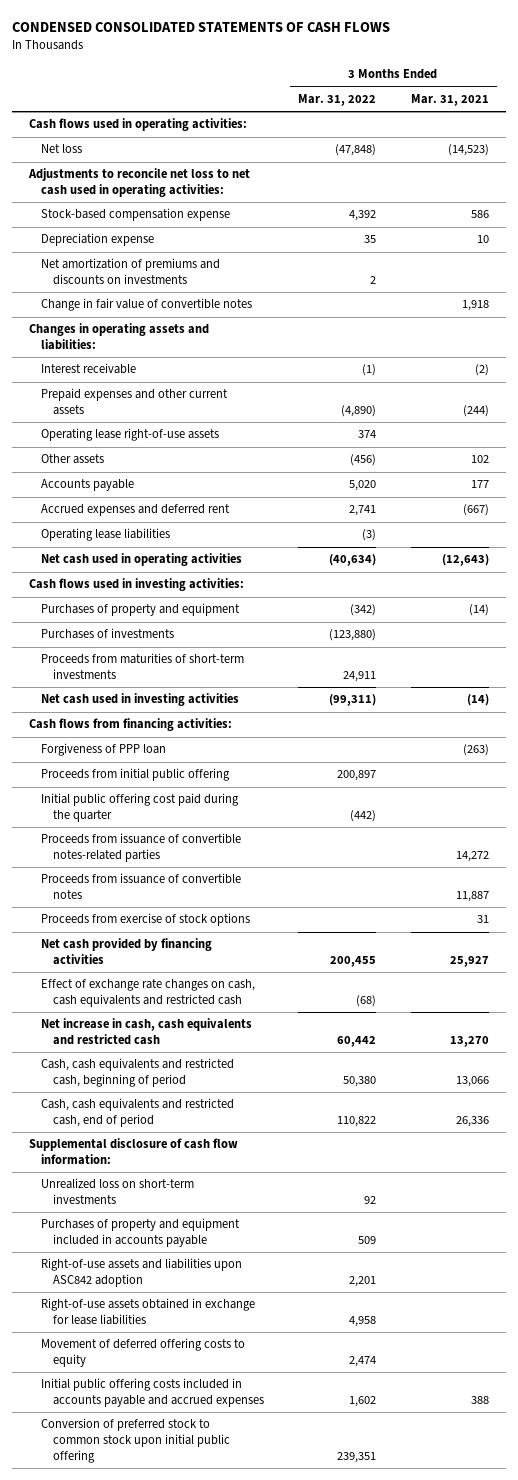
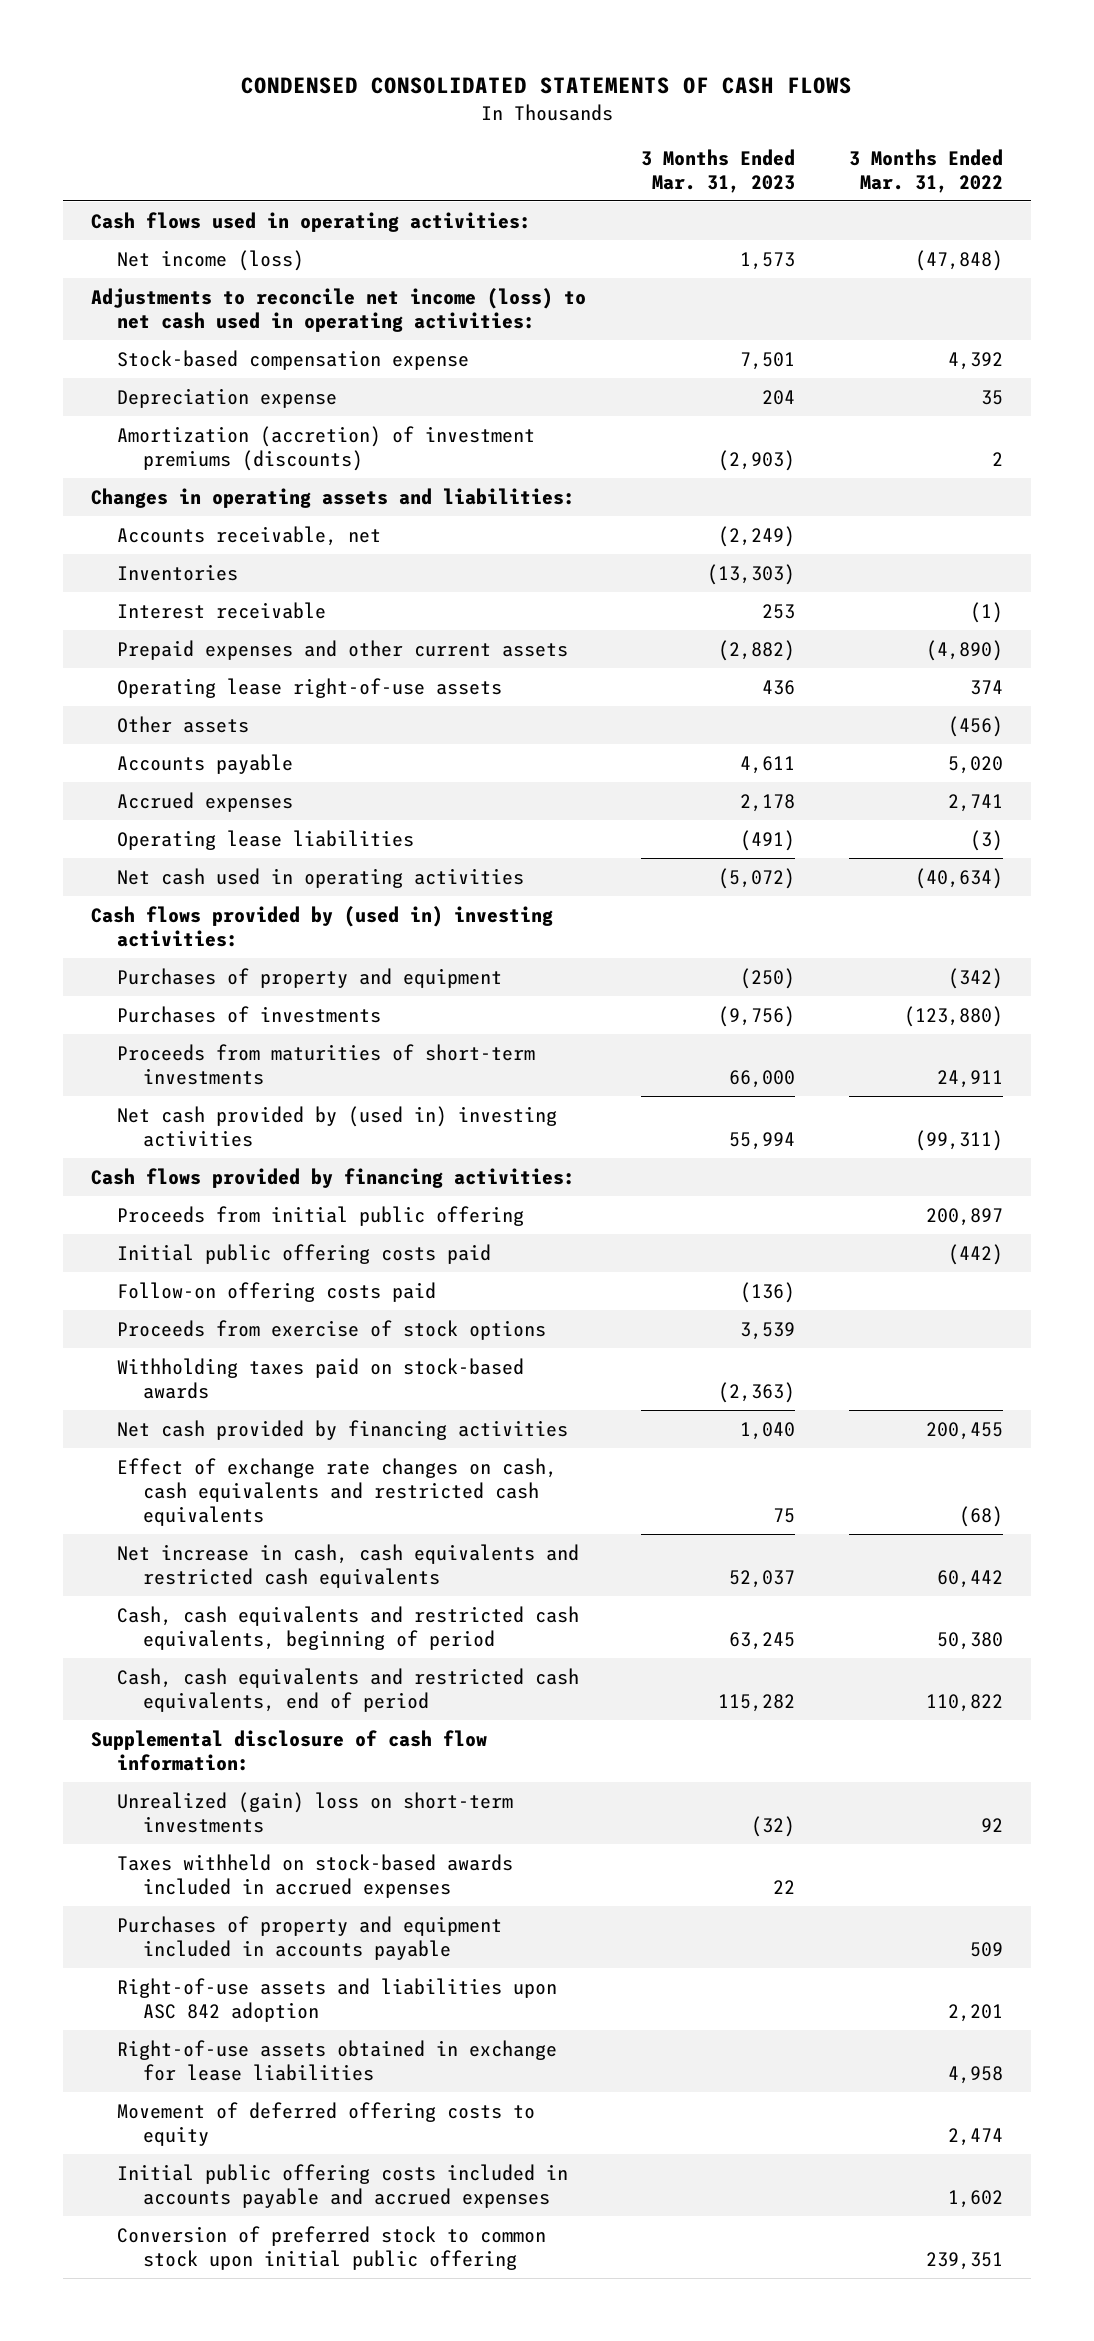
[410,93,489,106] Mar. 31, 2021 -> none
none -> [640,148,795,193] 3 Months Ended Mar. 31, 2023
[41,144,83,154] Net loss -> [116,249,304,271] Net income (loss)
[28,168,251,198] Adjustments to reconcile net loss to net cash used in operating activities: -> [90,287,586,332] Adjustments to reconcile net income (loss) to net cash used in operating activities:
[41,298,253,312] Change in fair value of convertible notes -> none
[41,258,221,286] Net amortization of premiums and discounts on investments -> [116,425,535,471] Amortization (accretion) of investment premiums (discounts)
none -> [116,525,381,546] Accounts receivable, net
none -> [116,563,238,581] Inventories
[41,504,231,517] Accrued expenses and deferred rent -> [116,791,293,812] Accrued expenses
[29,578,245,592] Cash flows used in investing activities: -> [90,905,553,947] Cash flows provided by (used in) investing activities:
[41,743,167,757] Forgiveness of PPP loan -> none
[41,693,240,707] Net cash used in investing activities -> [116,1105,557,1147] Net cash provided by (used in) investing activities
[29,718,233,732] Cash flows from financing activities: -> [90,1167,575,1188] Cash flows provided by financing activities:
[41,833,242,863] Proceeds from issuance of convertible notes-related parties -> none
[41,873,242,900] Proceeds from issuance of convertible notes -> none
[41,793,240,823] Initial public offering cost paid during the quarter -> [116,1243,491,1264] Initial public offering costs paid
none -> [116,1281,436,1302] Follow-on offering costs paid
none -> [116,1357,524,1399] Withholding taxes paid on stock-based awards
[41,979,256,1008] Effect of exchange rate changes on cash, cash equivalents and restricted cash -> [116,1457,557,1526] Effect of exchange rate changes on cash, cash equivalents and restricted cash equivalents
[41,1018,253,1046] Net increase in cash, cash equivalents and restricted cash -> [116,1543,579,1588] Net increase in cash, cash equivalents and restricted cash equivalents
[41,1058,235,1088] Cash, cash equivalents and restricted cash, beginning of period -> [116,1605,579,1650] Cash, cash equivalents and restricted cash equivalents, beginning of period
[41,1098,235,1128] Cash, cash equivalents and restricted cash, end of period -> [116,1667,579,1712] Cash, cash equivalents and restricted cash equivalents, end of period
[41,1178,195,1205] Unrealized loss on short-term investments -> [116,1791,513,1833] Unrealized (gain) loss on short-term investments
none -> [116,1853,513,1898] Taxes withheld on stock-based awards included in accrued expenses
[41,1258,243,1288] Right-of-use assets and liabilities upon ASC842 adoption -> [116,1977,557,2022] Right-of-use assets and liabilities upon ASC 842 adoption

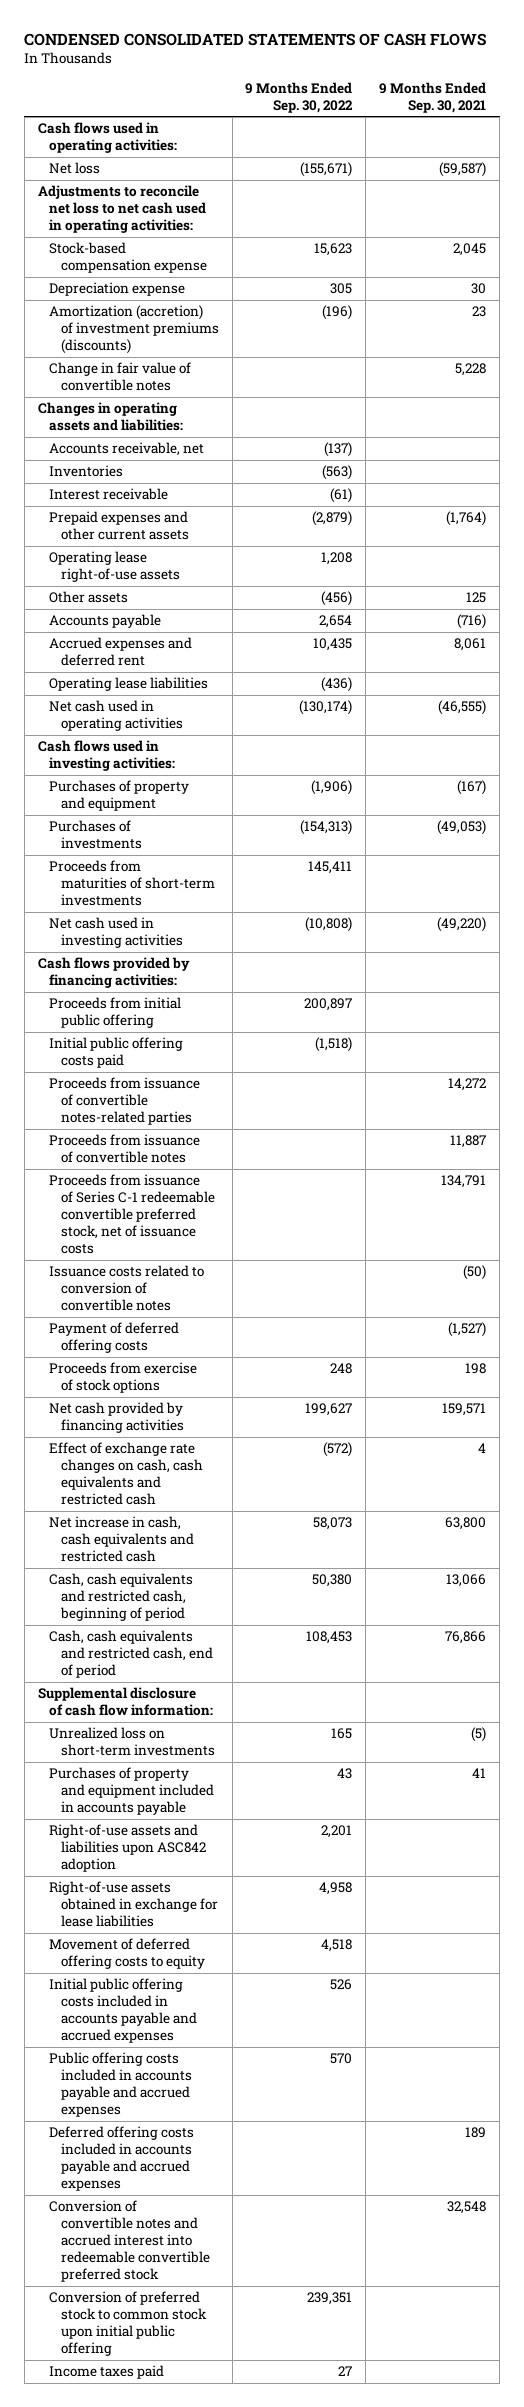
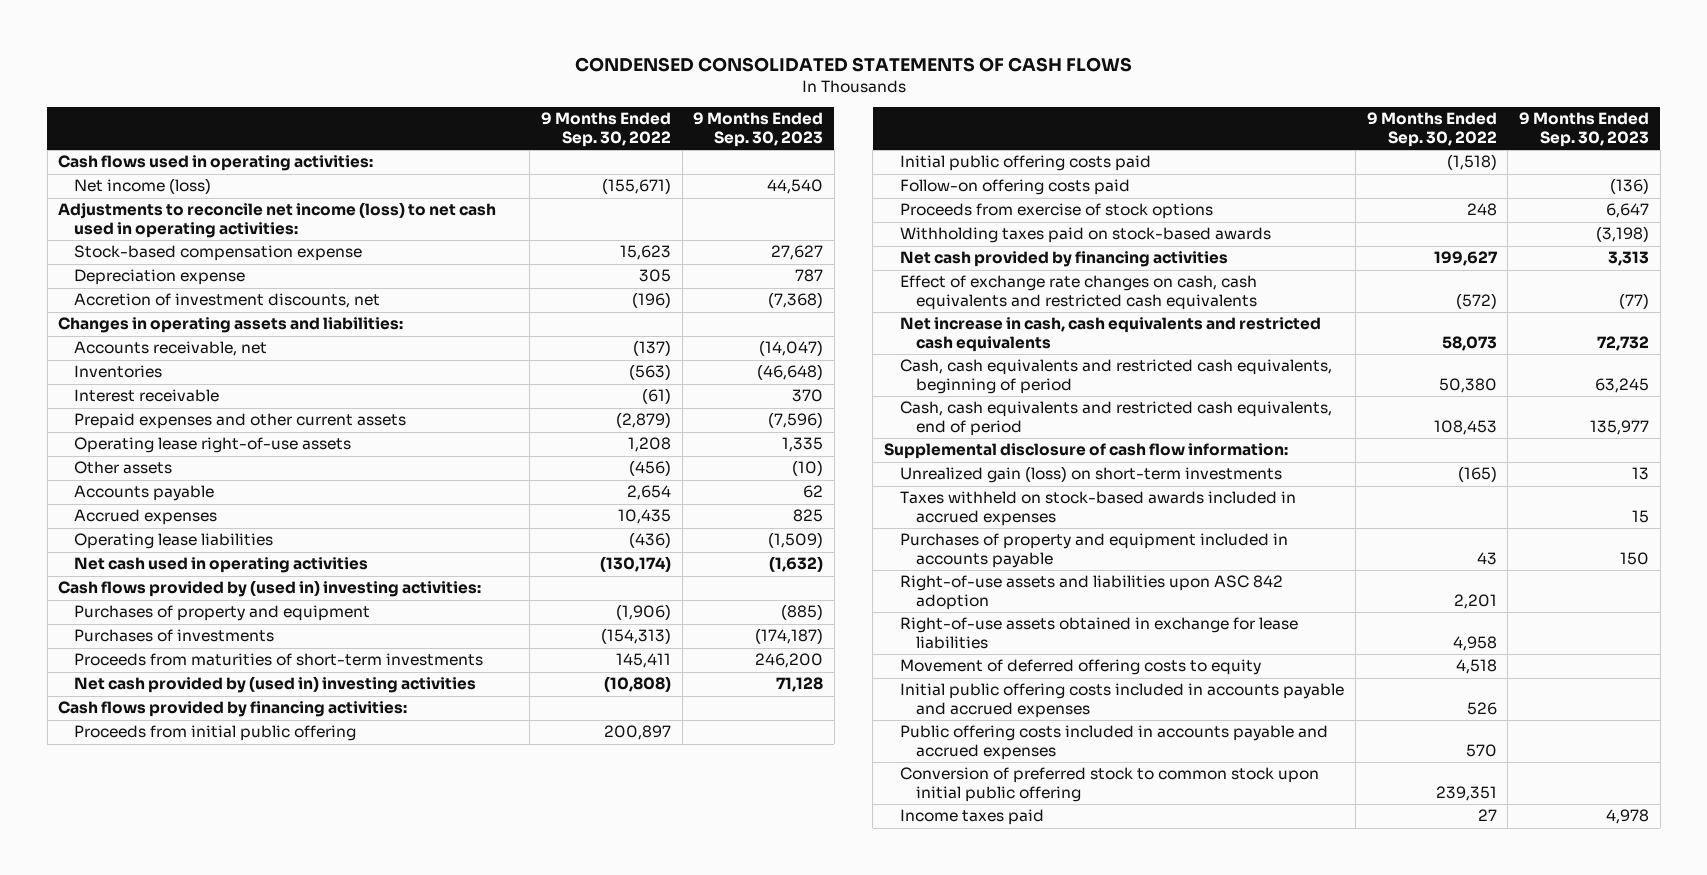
[379,81,487,113] 9 Months Ended Sep. 30, 2021 -> none
none -> [693,112,824,148] 9 Months Ended Sep. 30, 2023
[49,162,101,175] Net loss -> [74,178,212,195] Net income (loss)
[37,185,207,234] Adjustments to reconcile net loss to net cash used in operating activities: -> [58,202,497,239] Adjustments to reconcile net income (loss) to net cash used in operating activities:
[49,362,192,392] Change in fair value of convertible notes -> none
[49,305,219,355] Amortization (accretion) of investment premiums (discounts) -> [74,293,381,309] Accretion of investment discounts, net
[49,637,193,667] Accrued expenses and deferred rent -> [74,509,218,526] Accrued expenses
[37,740,176,772] Cash flows used in investing activities: -> [58,580,482,598] Cash flows provided by (used in) investing activities:
[49,917,183,949] Net cash used in investing activities -> [74,676,477,694] Net cash provided by (used in) investing activities
[49,1077,201,1126] Proceeds from issuance of convertible notes-related parties -> none
[49,1134,201,1164] Proceeds from issuance of convertible notes -> none
[49,1174,215,1255] Proceeds from issuance of Series C-1 redeemable convertible preferred stock, net of issuance costs -> none
[49,1265,205,1312] Issuance costs related to conversion of convertible notes -> none
[49,1322,180,1354] Payment of deferred offering costs -> none
none -> [900,179,1131,196] Follow-on offering costs paid
none -> [900,227,1272,244] Withholding taxes paid on stock-based awards
[49,1442,203,1506] Effect of exchange rate changes on cash, cash equivalents and restricted cash -> [900,275,1258,311] Effect of exchange rate changes on cash, cash equivalents and restricted cash equivalents
[49,1516,194,1563] Net increase in cash, cash equivalents and restricted cash -> [900,317,1322,353] Net increase in cash, cash equivalents and restricted cash equivalents
[49,1573,194,1622] Cash, cash equivalents and restricted cash, beginning of period -> [900,359,1333,395] Cash, cash equivalents and restricted cash equivalents, beginning of period
[49,1630,213,1679] Cash, cash equivalents and restricted cash, end of period -> [900,401,1333,437] Cash, cash equivalents and restricted cash equivalents, end of period
[49,1727,215,1757] Unrealized loss on short-term investments -> [900,466,1283,484] Unrealized gain (loss) on short-term investments
[331,1728,353,1740] 165 -> [1457,466,1497,483] (165)
none -> [900,491,1297,527] Taxes withheld on stock-based awards included in accrued expenses
[49,1824,206,1873] Right-of-use assets and liabilities upon ASC842 adoption -> [900,575,1284,611] Right-of-use assets and liabilities upon ASC 842 adoption
[49,2126,195,2192] Deferred offering costs included in accounts payable and accrued expenses -> none
[49,2200,210,2283] Conversion of convertible notes and accrued interest into redeemable convertible preferred stock -> none

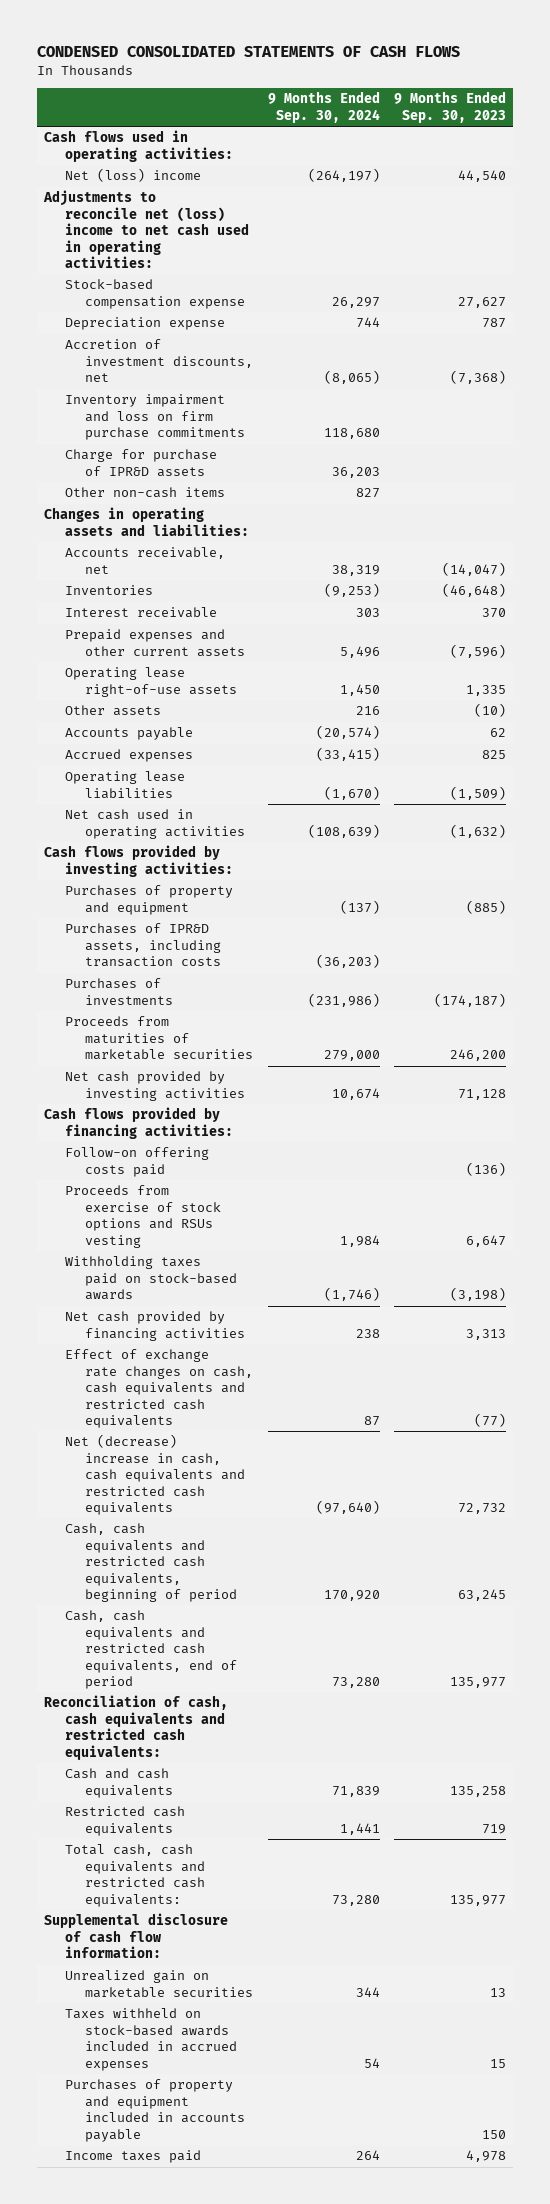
[540,112,671,148] 9 Months Ended Sep. 30, 2022 -> none
none -> [267,91,380,123] 9 Months Ended Sep. 30, 2024
[74,178,212,195] Net income (loss) -> [64,168,201,183] Net (loss) income
[58,202,497,239] Adjustments to reconcile net income (loss) to net cash used in operating activities: -> [43,190,249,269] Adjustments to reconcile net (loss) income to net cash used in operating activities:
none -> [64,394,246,441] Inventory impairment and loss on firm purchase commitments
none -> [64,449,217,477] Charge for purchase of IPR&D assets
none -> [64,487,225,499] Other non-cash items
[58,580,482,598] Cash flows provided by (used in) investing activities: -> [44,845,233,877] Cash flows provided by investing activities:
none -> [64,923,222,968] Purchases of IPR&D assets, including transaction costs
[74,653,484,667] Proceeds from maturities of short-term investments -> [64,1016,254,1061] Proceeds from maturities of marketable securities
[74,676,477,694] Net cash provided by (used in) investing activities -> [64,1071,246,1101] Net cash provided by investing activities
[74,725,357,742] Proceeds from initial public offering -> none
[900,155,1152,172] Initial public offering costs paid -> none
[900,203,1214,220] Proceeds from exercise of stock options -> [64,1185,222,1248] Proceeds from exercise of stock options and RSUs vesting
[900,317,1322,353] Net increase in cash, cash equivalents and restricted cash equivalents -> [64,1434,246,1516] Net (decrease) increase in cash, cash equivalents and restricted cash equivalents
none -> [44,1695,229,1760] Reconciliation of cash, cash equivalents and restricted cash equivalents:
none -> [64,1768,174,1798] Cash and cash equivalents
none -> [64,1806,185,1836] Restricted cash equivalents
none -> [64,1844,206,1907] Total cash, cash equivalents and restricted cash equivalents:
[900,466,1283,484] Unrealized gain (loss) on short-term investments -> none
none -> [64,1970,254,1998] Unrealized gain on marketable securities
[900,575,1284,611] Right-of-use assets and liabilities upon ASC 842 adoption -> none
[900,617,1299,650] Right-of-use assets obtained in exchange for lease liabilities -> none
[900,659,1262,676] Movement of deferred offering costs to equity -> none
[900,683,1345,719] Initial public offering costs included in accounts payable and accrued expenses -> none
[900,725,1329,761] Public offering costs included in accounts payable and accrued expenses -> none
[900,767,1320,803] Conversion of preferred stock to common stock upon initial public offering -> none

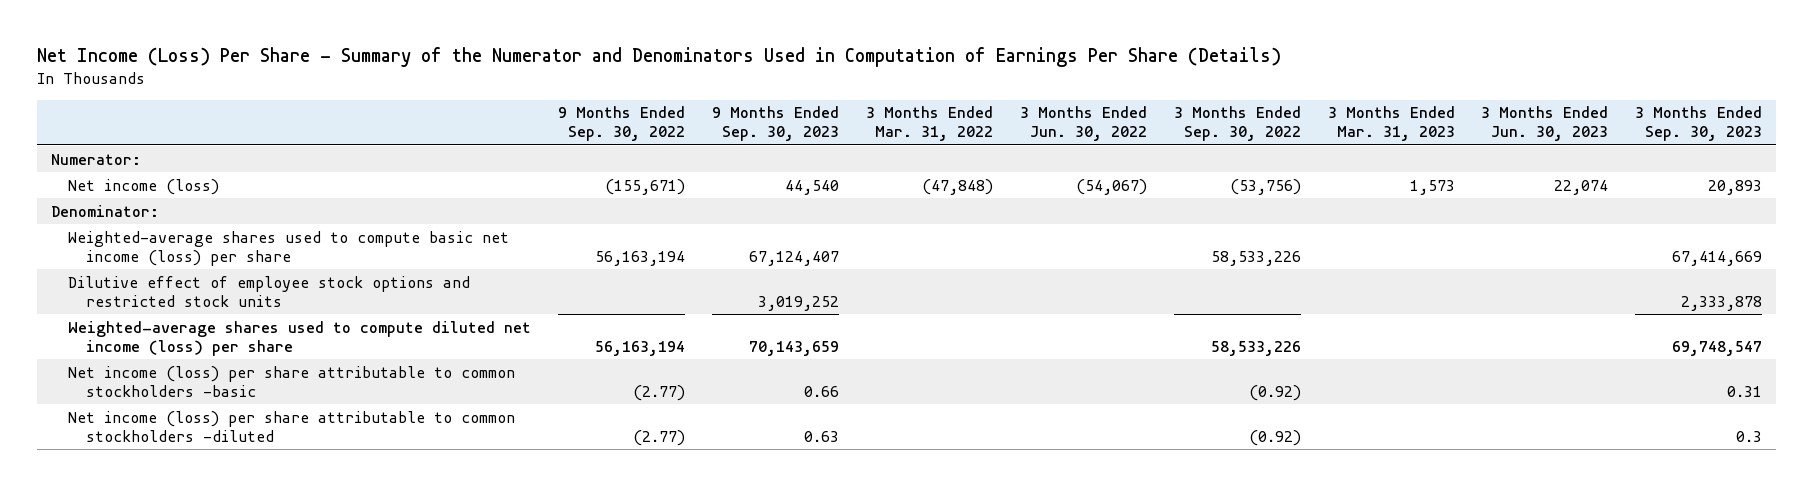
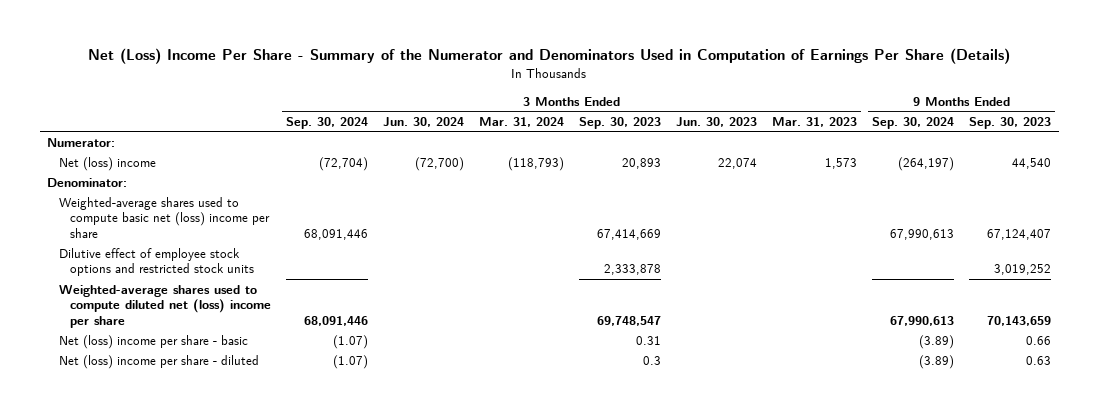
[37,47,1282,68] Net Income (Loss) Per Share - Summary of the Numerator and Denominators Used in Computation of Earnings Per Share (Details) -> [88,48,1011,65] Net (Loss) Income Per Share - Summary of the Numerator and Denominators Used in Computation of Earnings Per Share (Details)
[558,106,686,142] 9 Months Ended Sep. 30, 2022 -> none
[865,106,993,142] 3 Months Ended Mar. 31, 2022 -> none
[1019,106,1147,142] 3 Months Ended Jun. 30, 2022 -> none
[1173,106,1301,142] 3 Months Ended Sep. 30, 2022 -> none
none -> [285,116,368,129] Sep. 30, 2024
none -> [382,116,464,127] Jun. 30, 2024
none -> [478,116,564,127] Mar. 31, 2024
none -> [872,116,955,129] Sep. 30, 2024
[68,178,220,195] Net income (loss) -> [58,156,156,171] Net (loss) income
[68,230,510,266] Weighted-average shares used to compute basic net income (loss) per share -> [58,196,270,238] Weighted-average shares used to compute basic net (loss) income per share
[68,320,532,356] Weighted-average shares used to compute diluted net income (loss) per share -> [58,284,271,328] Weighted-average shares used to compute diluted net (loss) income per share
[68,365,516,397] Net income (loss) per share attributable to common stockholders -basic -> [58,334,248,349] Net (loss) income per share - basic
[68,410,516,442] Net income (loss) per share attributable to common stockholders -diluted -> [58,354,259,369] Net (loss) income per share - diluted

